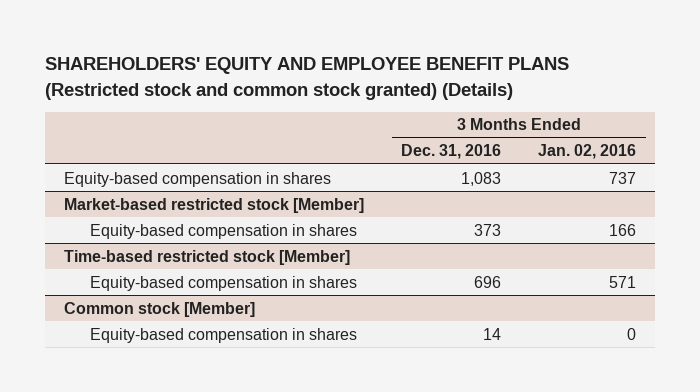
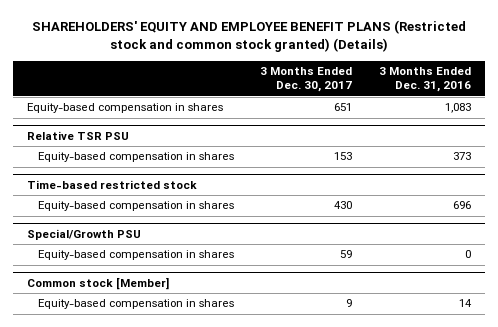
[538,144,637,160] Jan. 02, 2016 -> none
none -> [260,67,353,93] 3 Months Ended Dec. 30, 2017
[63,197,364,213] Market-based restricted stock [Member] -> none
none -> [26,130,129,140] Relative TSR PSU
[63,249,350,265] Time-based restricted stock [Member] -> [26,179,197,189] Time-based restricted stock
none -> [26,228,141,240] Special/Growth PSU
none -> [37,250,234,261] Equity-based compensation in shares

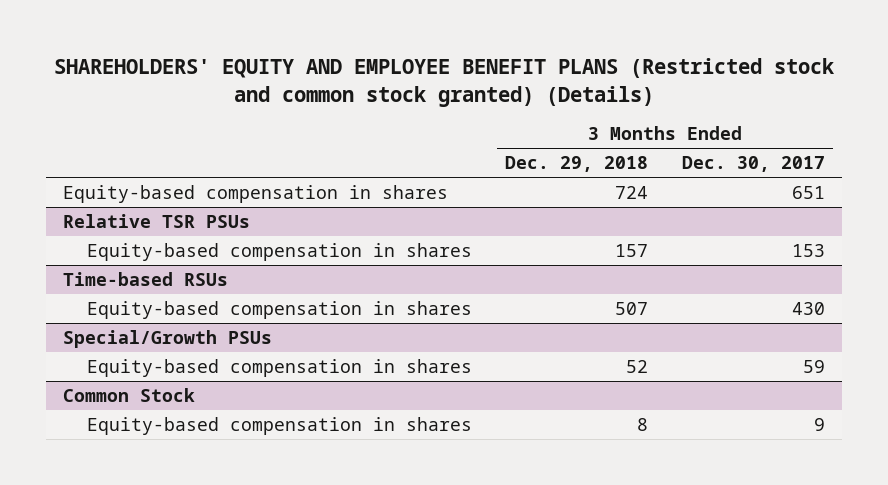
[379,67,472,93] 3 Months Ended Dec. 31, 2016 -> none
none -> [505,156,649,173] Dec. 29, 2018
[26,130,129,140] Relative TSR PSU -> [63,213,251,228] Relative TSR PSUs
[26,179,197,189] Time-based restricted stock -> none
none -> [63,271,229,286] Time-based RSUs
[26,228,141,240] Special/Growth PSU -> [63,329,273,348] Special/Growth PSUs
[26,276,169,290] Common stock [Member] -> [63,387,196,402] Common Stock

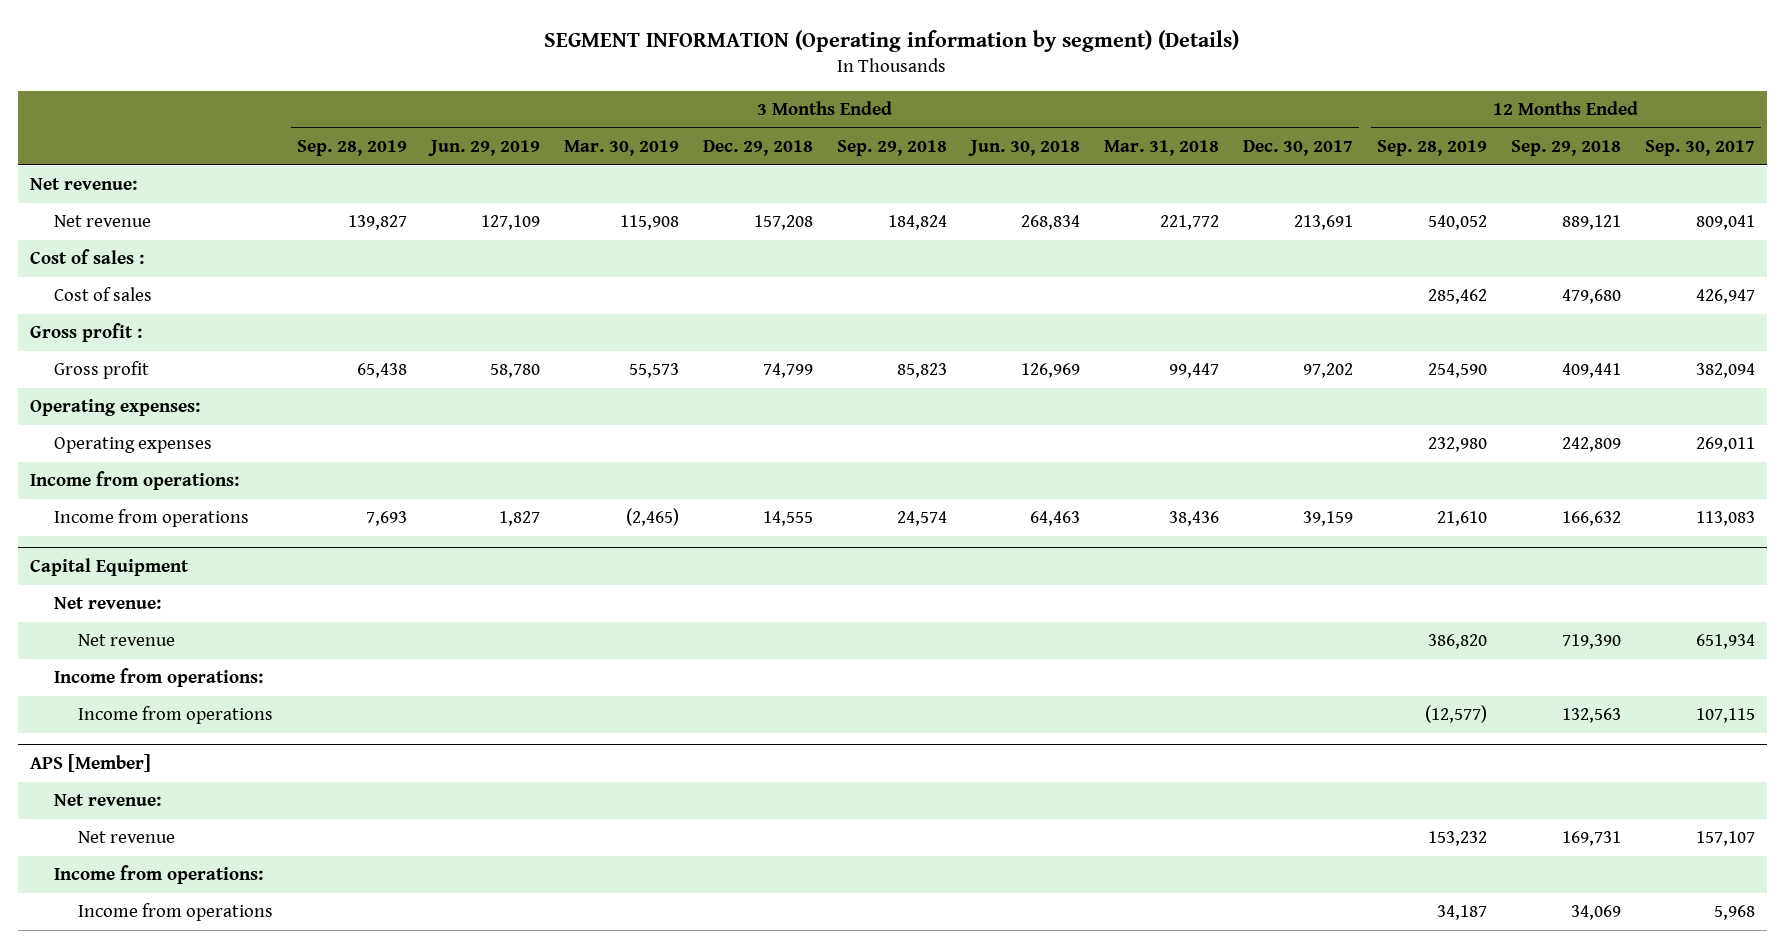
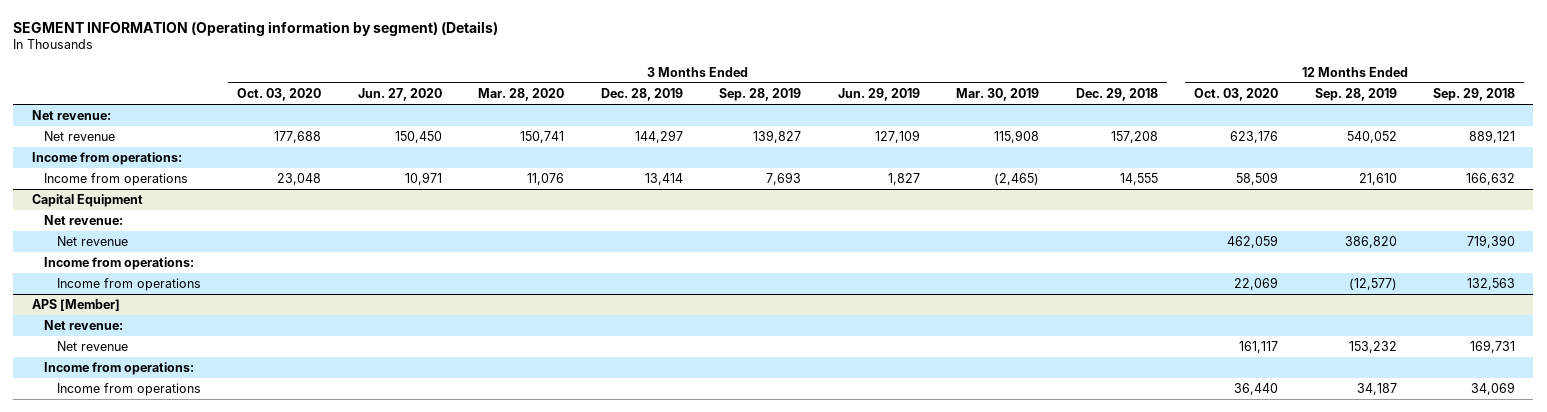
[836,140,947,157] Sep. 29, 2018 -> none
[967,140,1080,157] Jun. 30, 2018 -> none
[1103,140,1219,157] Mar. 31, 2018 -> none
[1242,140,1353,157] Dec. 30, 2017 -> none
[1644,140,1755,157] Sep. 30, 2017 -> none
none -> [237,88,322,102] Oct. 03, 2020
none -> [357,88,442,102] Jun. 27, 2020
none -> [478,88,565,102] Mar. 28, 2020
none -> [600,88,683,102] Dec. 28, 2019
none -> [1194,88,1279,102] Oct. 03, 2020
[29,249,144,265] Cost of sales : -> none
[53,287,152,302] Cost of sales -> none
[29,323,142,343] Gross profit : -> none
[53,361,149,380] Gross profit -> none
[29,399,200,417] Operating expenses: -> none
[53,437,212,454] Operating expenses -> none

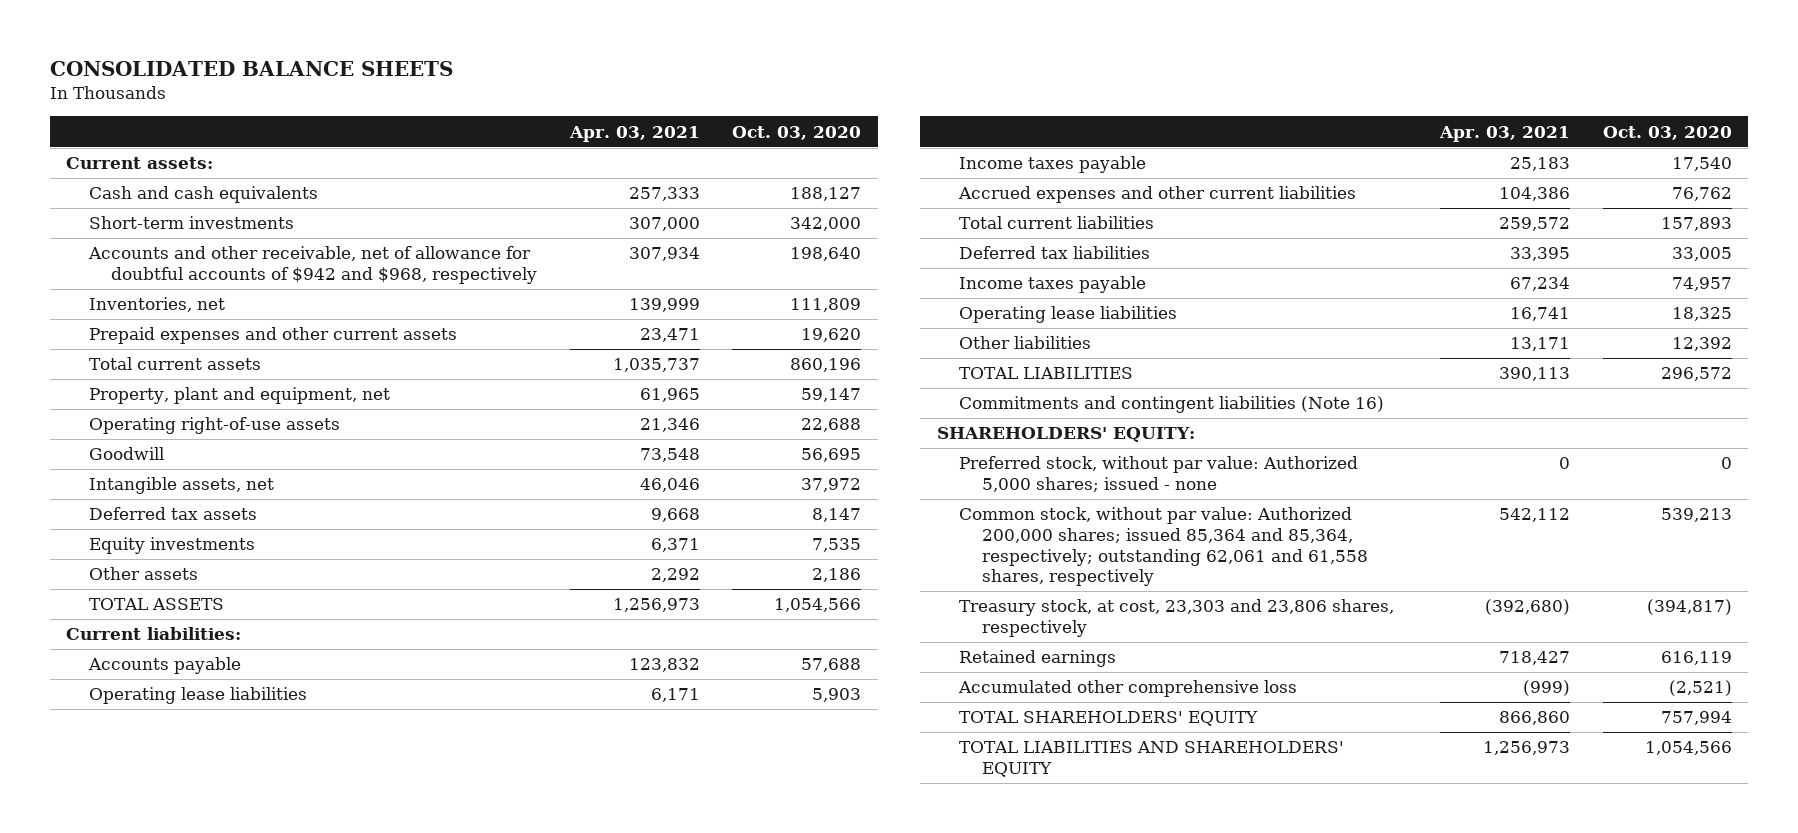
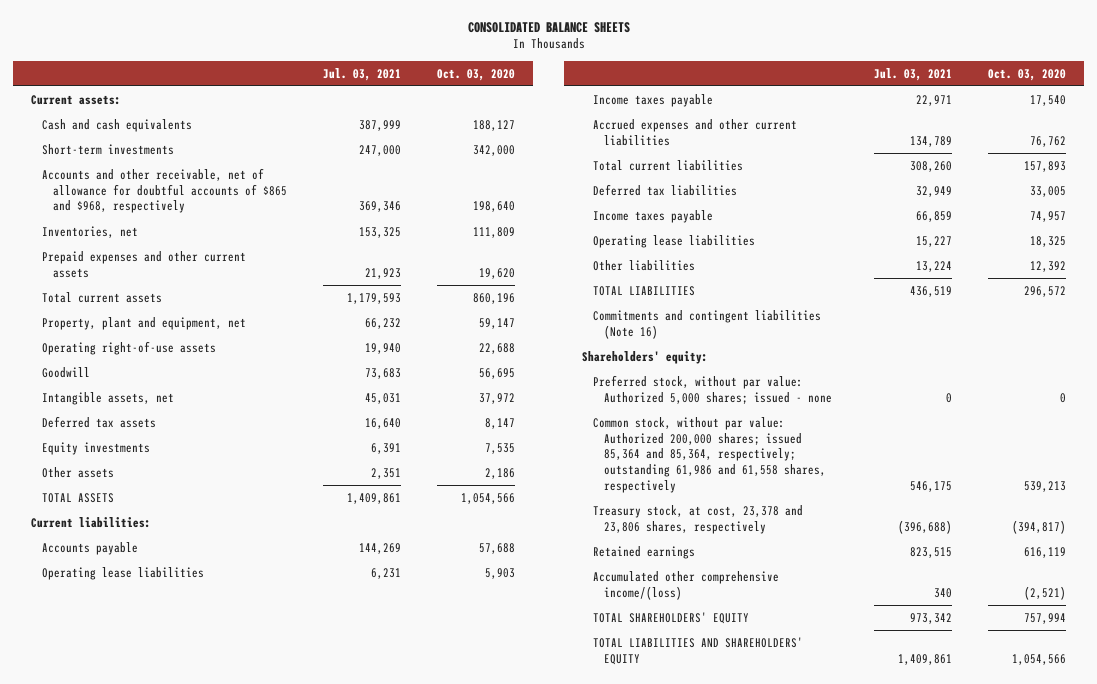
[568,125,700,142] Apr. 03, 2021 -> none
none -> [323,67,402,81] Jul. 03, 2021
[87,246,538,285] Accounts and other receivable, net of allowance for doubtful accounts of $942 and $968, respectively -> [41,167,287,214] Accounts and other receivable, net of allowance for doubtful accounts of $865 and $968, respectively
[936,427,1195,443] SHAREHOLDERS' EQUITY: -> [581,350,708,364] Shareholders' equity:
[959,507,1369,587] Common stock, without par value: Authorized 200,000 shares; issued 85,364 and 85,364, respectively; outstanding 62,061 and 61,558 shares, respectively -> [592,416,826,493] Common stock, without par value: Authorized 200,000 shares; issued 85,364 and 85,364, respectively; outstanding 61,986 and 61,558 shares, respectively
[959,599,1395,638] Treasury stock, at cost, 23,303 and 23,806 shares, respectively -> [592,504,803,534] Treasury stock, at cost, 23,378 and 23,806 shares, respectively
[958,680,1298,698] Accumulated other comprehensive loss -> [592,570,779,600] Accumulated other comprehensive income/(loss)

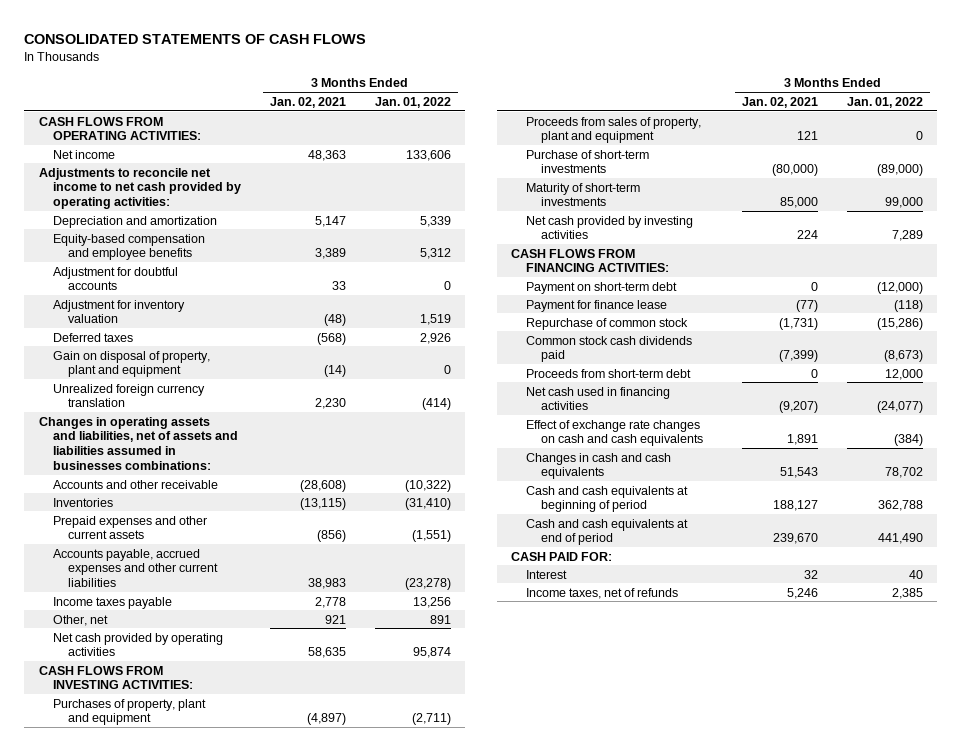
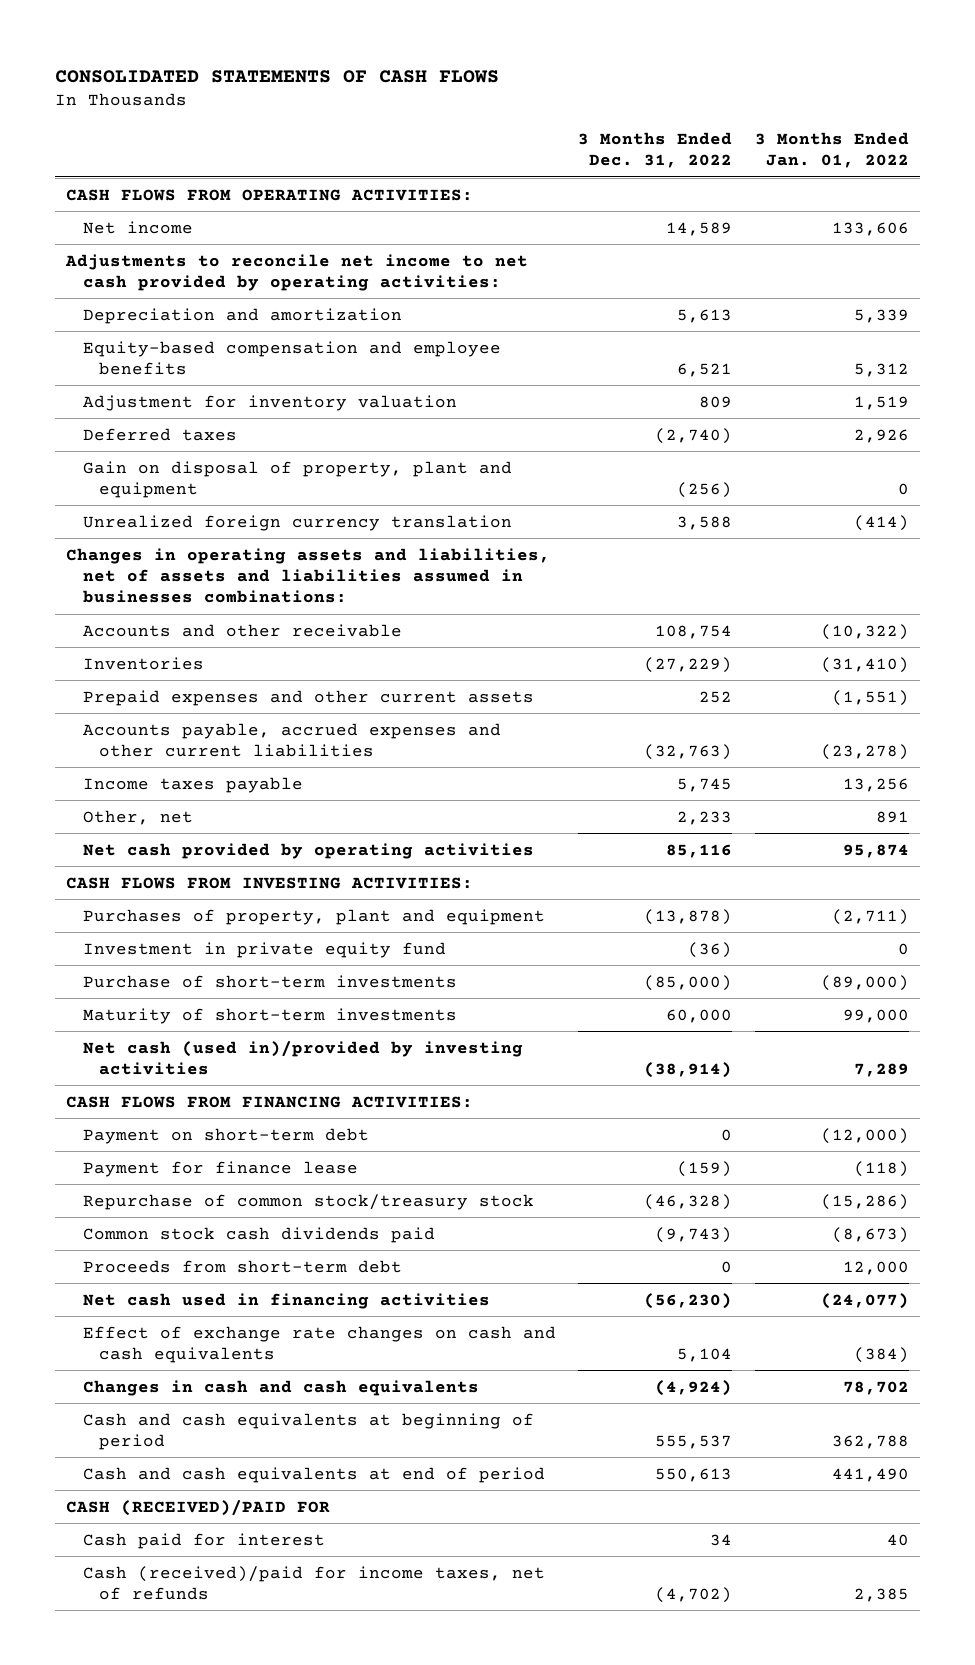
[270,96,347,108] Jan. 02, 2021 -> none
none -> [578,132,733,169] 3 Months Ended Dec. 31, 2022
[53,266,179,291] Adjustment for doubtful accounts -> none
[525,116,701,144] Proceeds from sales of property, plant and equipment -> none
none -> [82,941,446,958] Investment in private equity fund
[525,215,693,240] Net cash provided by investing activities -> [82,1040,523,1075] Net cash (used in)/provided by investing activities
[525,317,688,330] Repurchase of common stock -> [82,1193,534,1210] Repurchase of common stock/treasury stock
[511,551,613,561] CASH PAID FOR: -> [66,1499,331,1516] CASH (RECEIVED)/PAID FOR
[525,569,567,579] Interest -> [82,1532,325,1549] Cash paid for interest
[525,587,678,599] Income taxes, net of refunds -> [82,1565,545,1600] Cash (received)/paid for income taxes, net of refunds

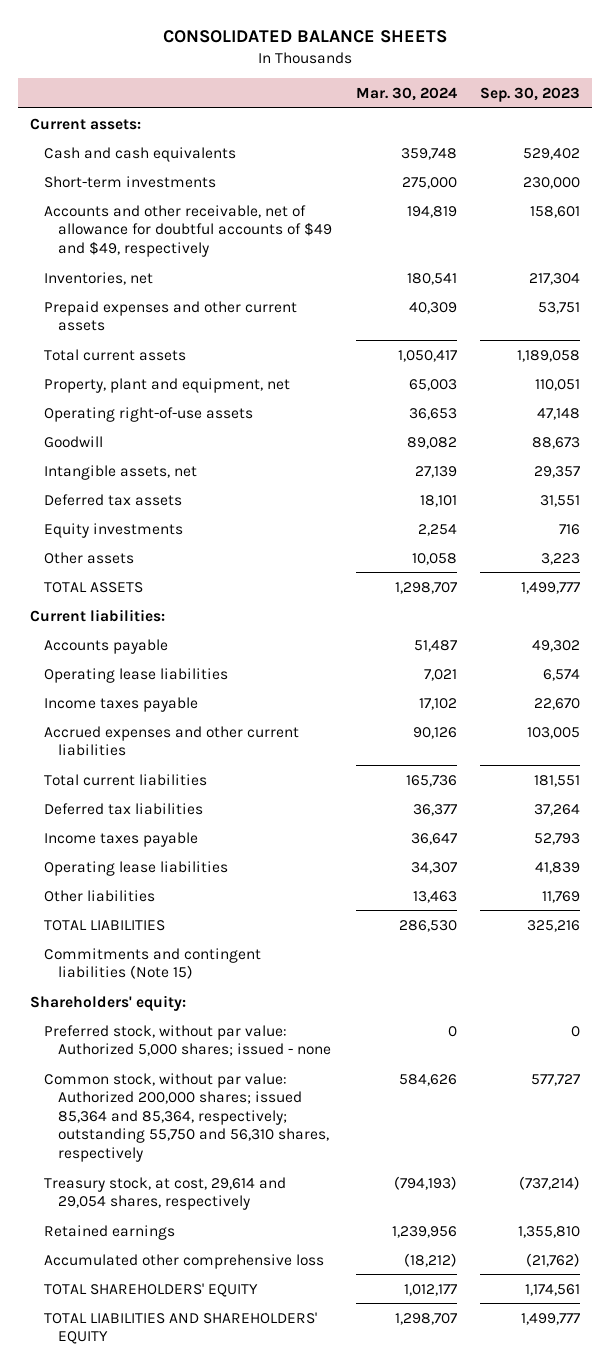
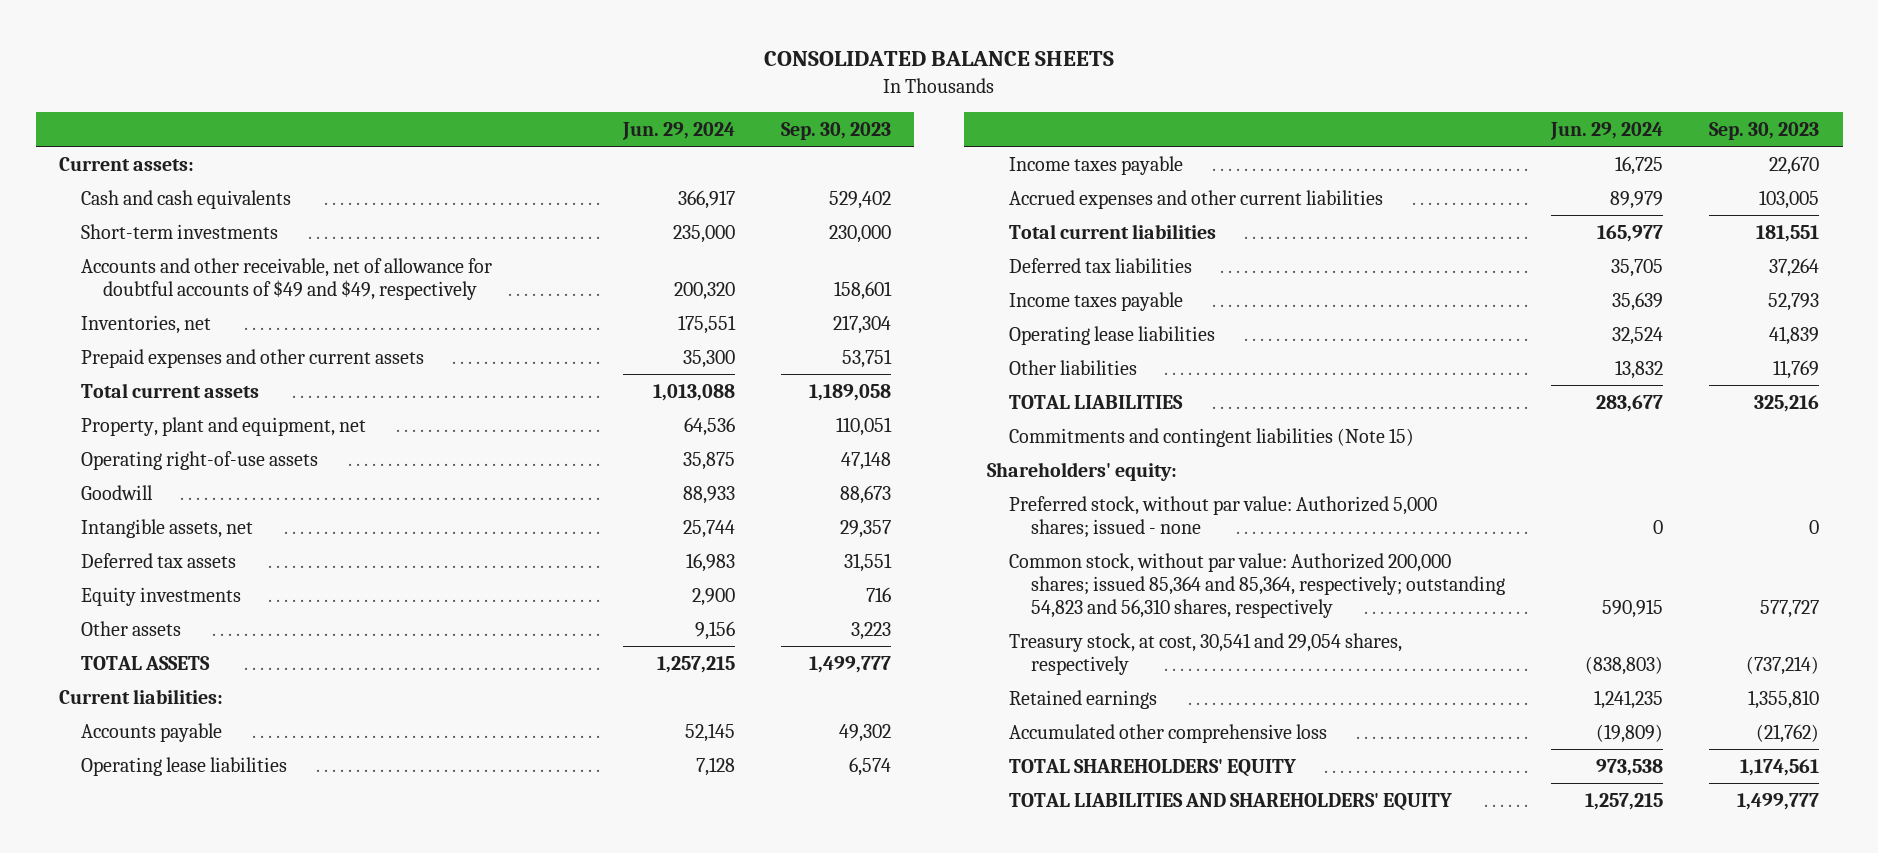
[355,86,457,101] Mar. 30, 2024 -> none
none -> [622,121,736,140] Jun. 29, 2024
[43,1072,329,1163] Common stock, without par value: Authorized 200,000 shares; issued 85,364 and 85,364, respectively; outstanding 55,750 and 56,310 shares, respectively -> [1008,552,1506,618] Common stock, without par value: Authorized 200,000 shares; issued 85,364 and 85,364, respectively; outstanding 54,823 and 56,310 shares, respectively
[43,1176,286,1211] Treasury stock, at cost, 29,614 and 29,054 shares, respectively -> [1008,632,1402,675] Treasury stock, at cost, 30,541 and 29,054 shares, respectively

